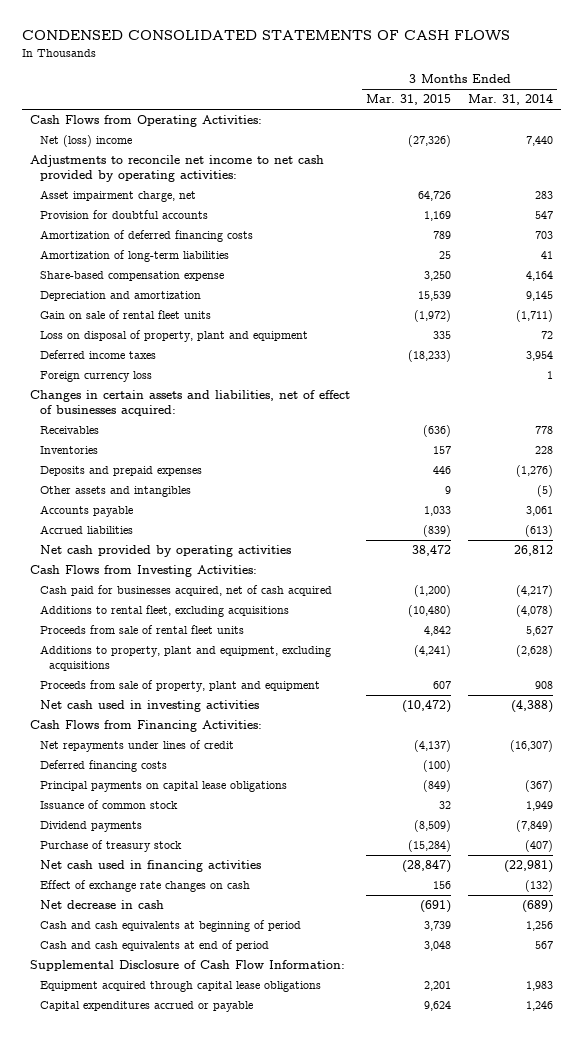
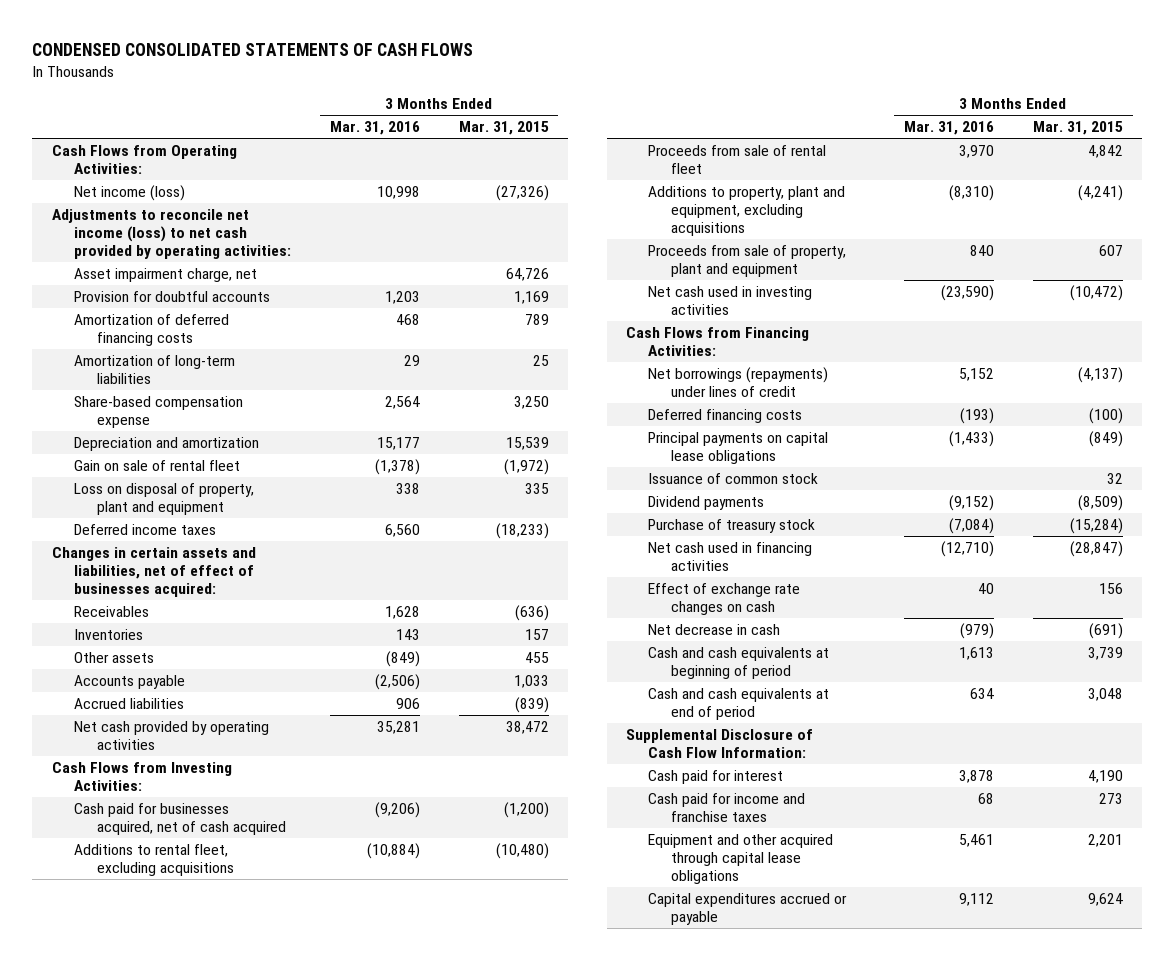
[467,94,553,106] Mar. 31, 2014 -> none
none -> [330,121,421,136] Mar. 31, 2016
[39,135,132,148] Net (loss) income -> [74,184,186,201] Net income (loss)
[29,155,324,183] Adjustments to reconcile net income to net cash provided by operating activities: -> [51,208,292,260] Adjustments to reconcile net income (loss) to net cash provided by operating activities:
[39,310,211,320] Gain on sale of rental fleet units -> [74,459,241,471] Gain on sale of rental fleet
[39,371,152,383] Foreign currency loss -> none
[39,466,202,477] Deposits and prepaid expenses -> none
[39,486,191,498] Other assets and intangibles -> [74,651,155,663] Other assets
[445,486,452,495] 9 -> [524,651,549,663] 455
[39,625,244,635] Proceeds from sale of rental fleet units -> [648,144,827,175] Proceeds from sale of rental fleet
[39,740,234,753] Net repayments under lines of credit -> [648,366,829,398] Net borrowings (repayments) under lines of credit
none -> [648,769,784,784] Cash paid for interest
none -> [648,792,806,823] Cash paid for income and franchise taxes
[39,981,321,993] Equipment acquired through capital lease obligations -> [648,833,834,885] Equipment and other acquired through capital lease obligations

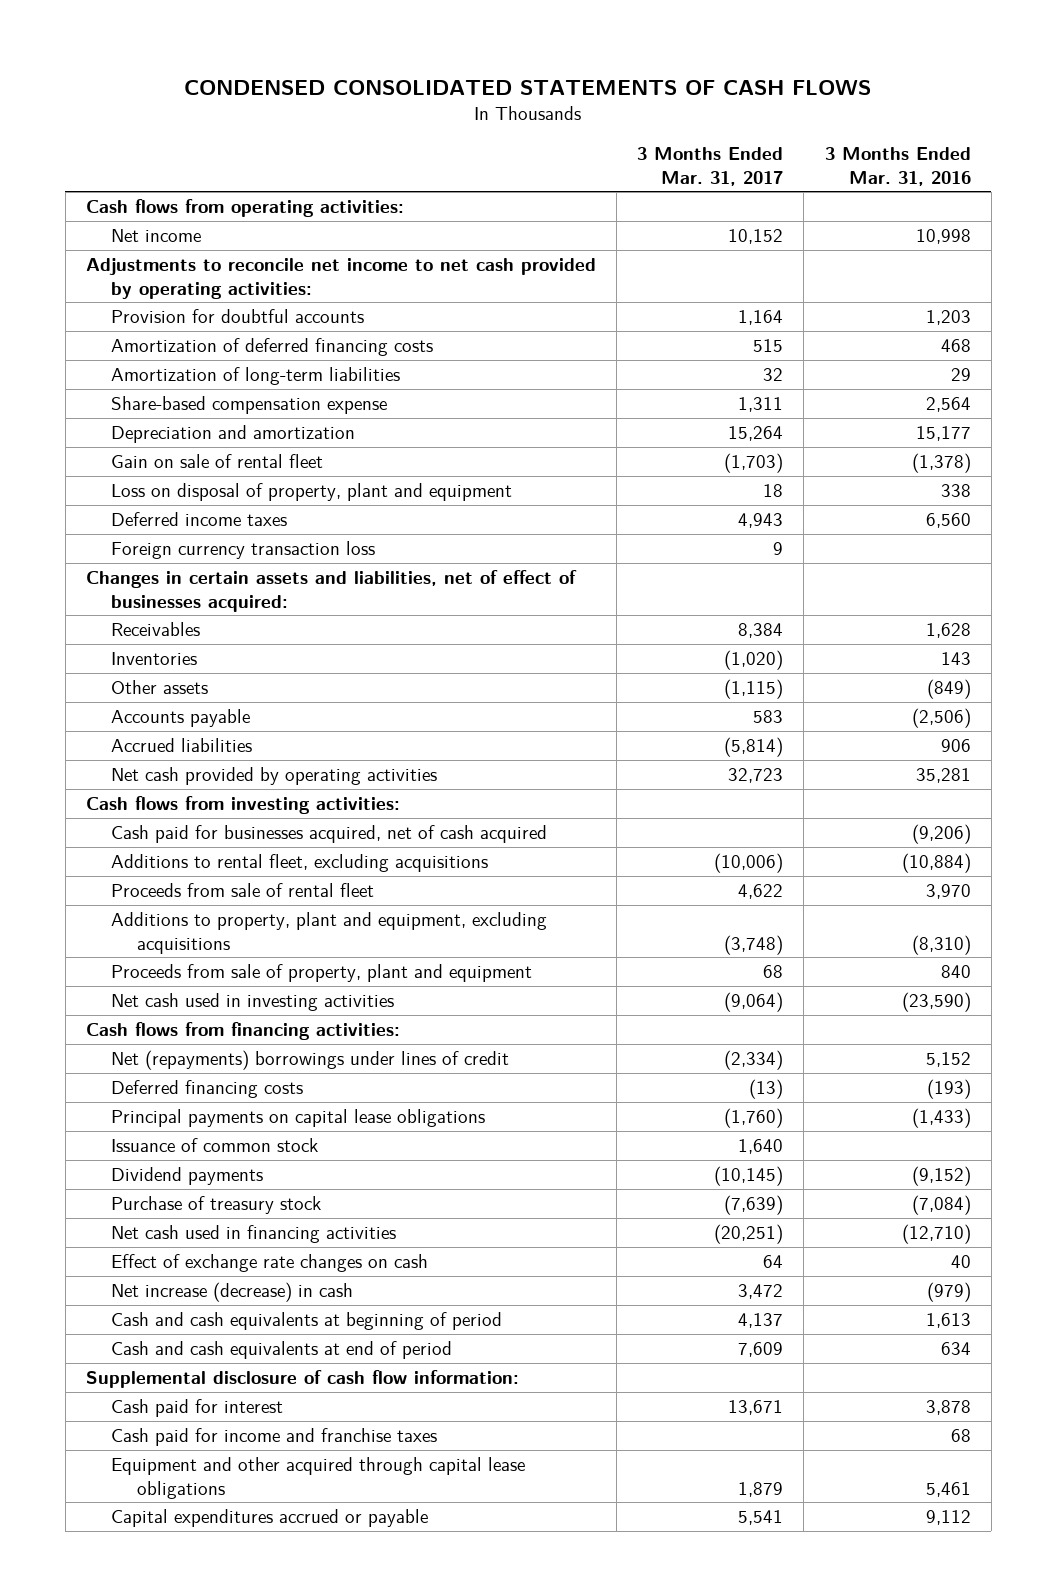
[458,121,549,136] Mar. 31, 2015 -> none
none -> [637,146,784,186] 3 Months Ended Mar. 31, 2017
[74,267,258,282] Asset impairment charge, net -> none
[51,144,237,175] Cash Flows from Operating Activities: -> [85,198,404,217] Cash flows from operating activities:
[74,184,186,201] Net income (loss) -> [111,228,202,242] Net income
[51,208,292,260] Adjustments to reconcile net income (loss) to net cash provided by operating activities: -> [85,257,596,299] Adjustments to reconcile net income to net cash provided by operating activities:
none -> [111,540,376,559] Foreign currency transaction loss
[51,761,232,792] Cash Flows from Investing Activities: -> [85,795,400,814] Cash flows from investing activities:
[625,326,809,357] Cash Flows from Financing Activities: -> [85,1021,400,1040] Cash flows from financing activities:
[648,366,829,398] Net borrowings (repayments) under lines of credit -> [111,1049,510,1070] Net (repayments) borrowings under lines of credit
[648,623,781,635] Net decrease in cash -> [111,1281,354,1302] Net increase (decrease) in cash
[625,728,813,759] Supplemental Disclosure of Cash Flow Information: -> [85,1369,519,1388] Supplemental disclosure of cash flow information:

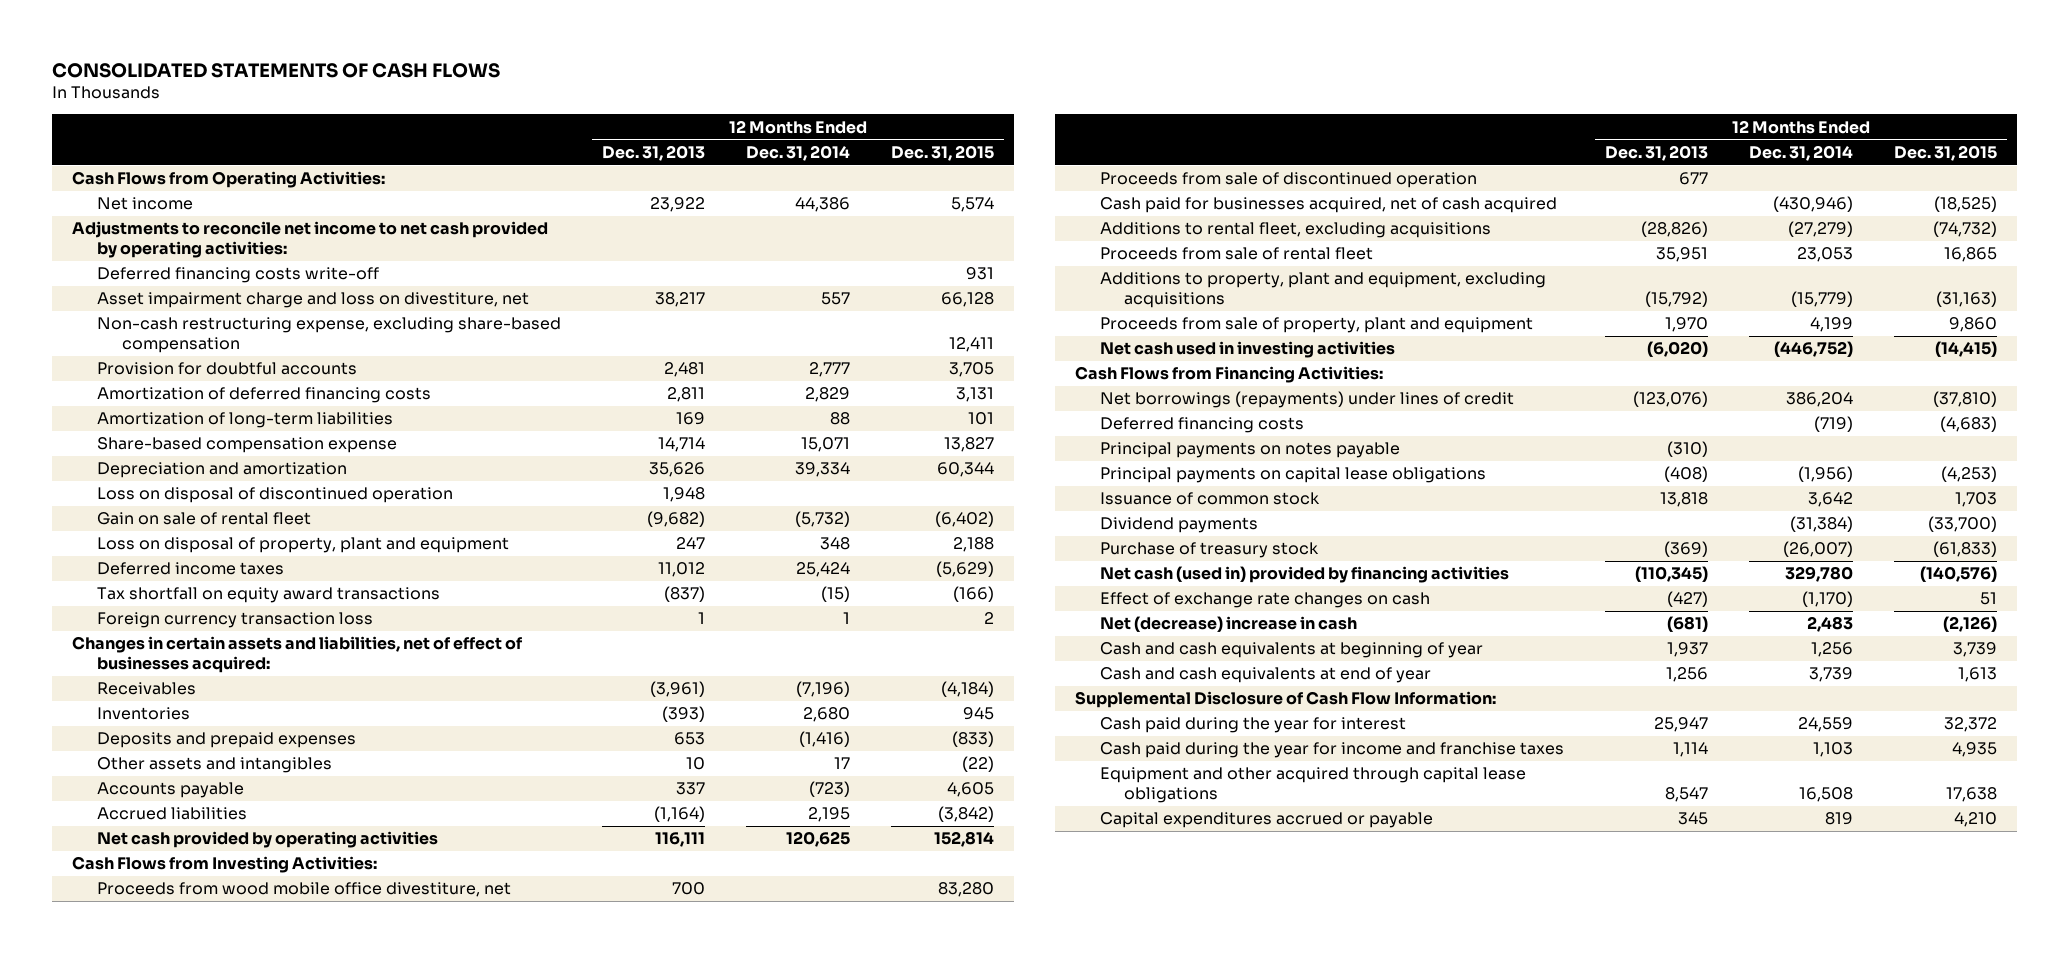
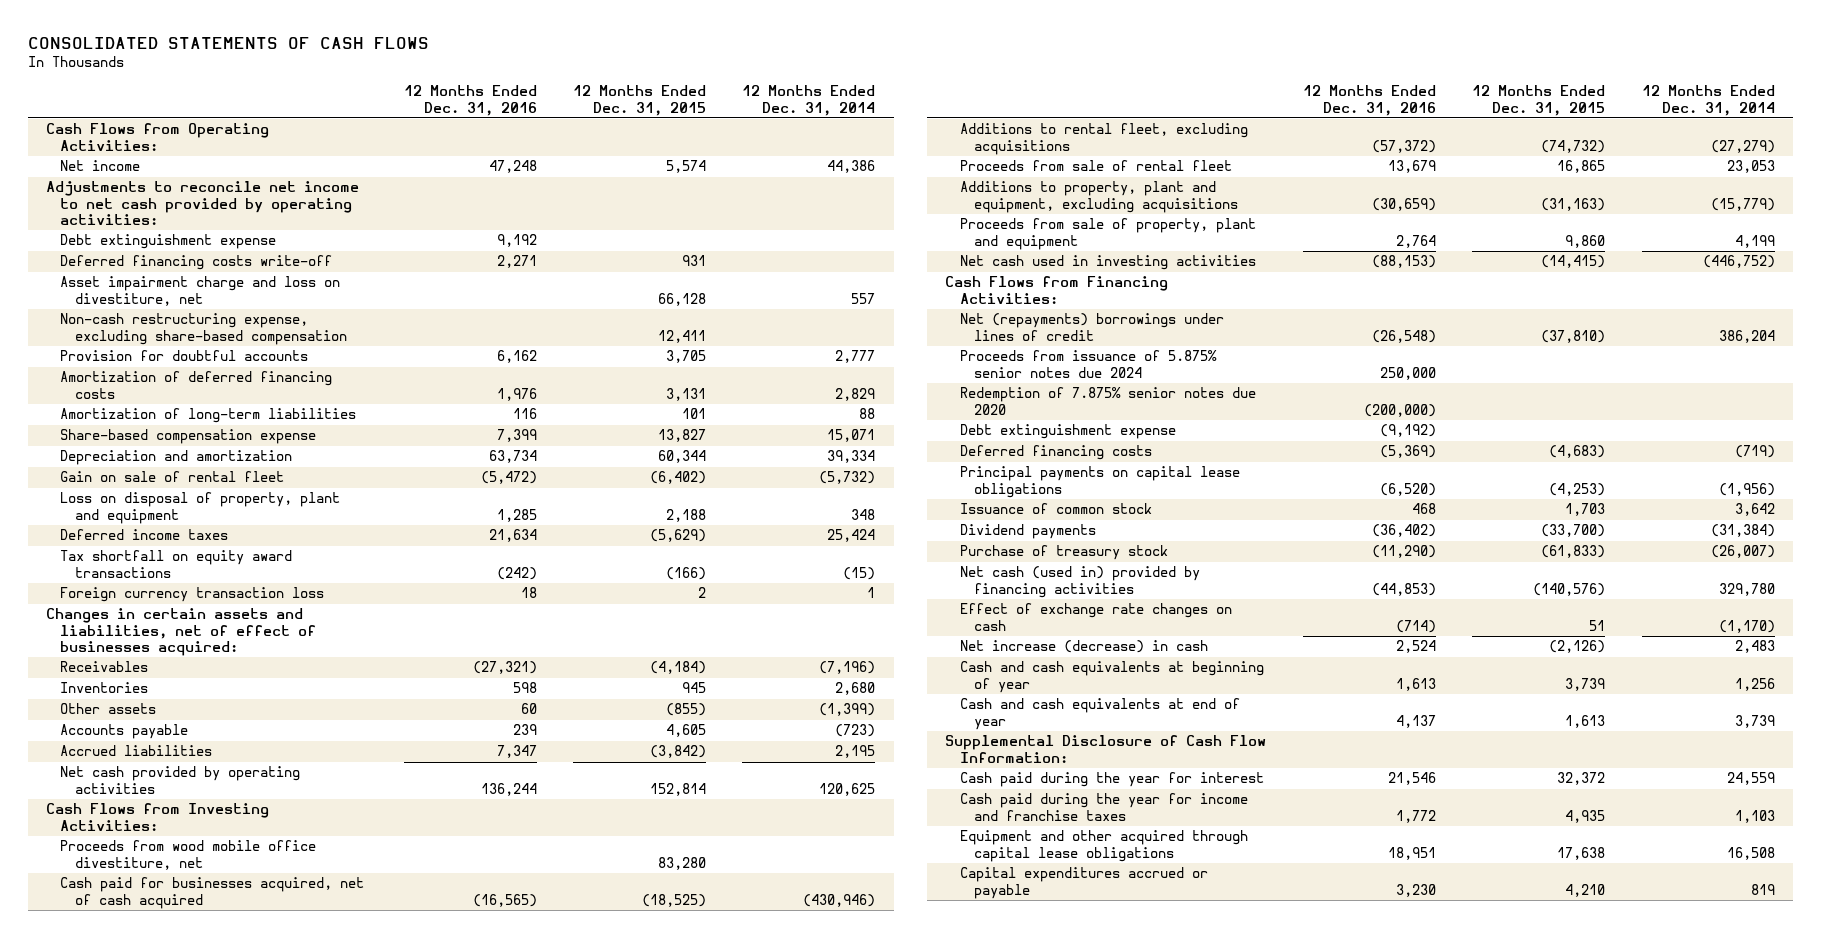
[601,144,705,161] Dec. 31, 2013 -> none
none -> [403,85,537,116] 12 Months Ended Dec. 31, 2016
none -> [60,234,277,250] Debt extinguishment expense
[96,487,453,504] Loss on disposal of discontinued operation -> none
[96,732,356,749] Deposits and prepaid expenses -> none
[96,757,332,774] Other assets and intangibles -> [60,703,157,715] Other assets
[833,757,850,770] 17 -> [819,703,876,717] (1,399)
[961,756,994,773] (22) -> [666,703,707,717] (855)
[1099,172,1477,189] Proceeds from sale of discontinued operation -> none
[1099,391,1514,409] Net borrowings (repayments) under lines of credit -> [959,313,1224,341] Net (repayments) borrowings under lines of credit
none -> [959,350,1217,378] Proceeds from issuance of 5.875% senior notes due 2024
none -> [959,387,1256,415] Redemption of 7.875% senior notes due 2020
none -> [959,424,1176,440] Debt extinguishment expense
[1099,442,1400,459] Principal payments on notes payable -> none
[1099,616,1357,633] Net (decrease) increase in cash -> [959,640,1208,654] Net increase (decrease) in cash

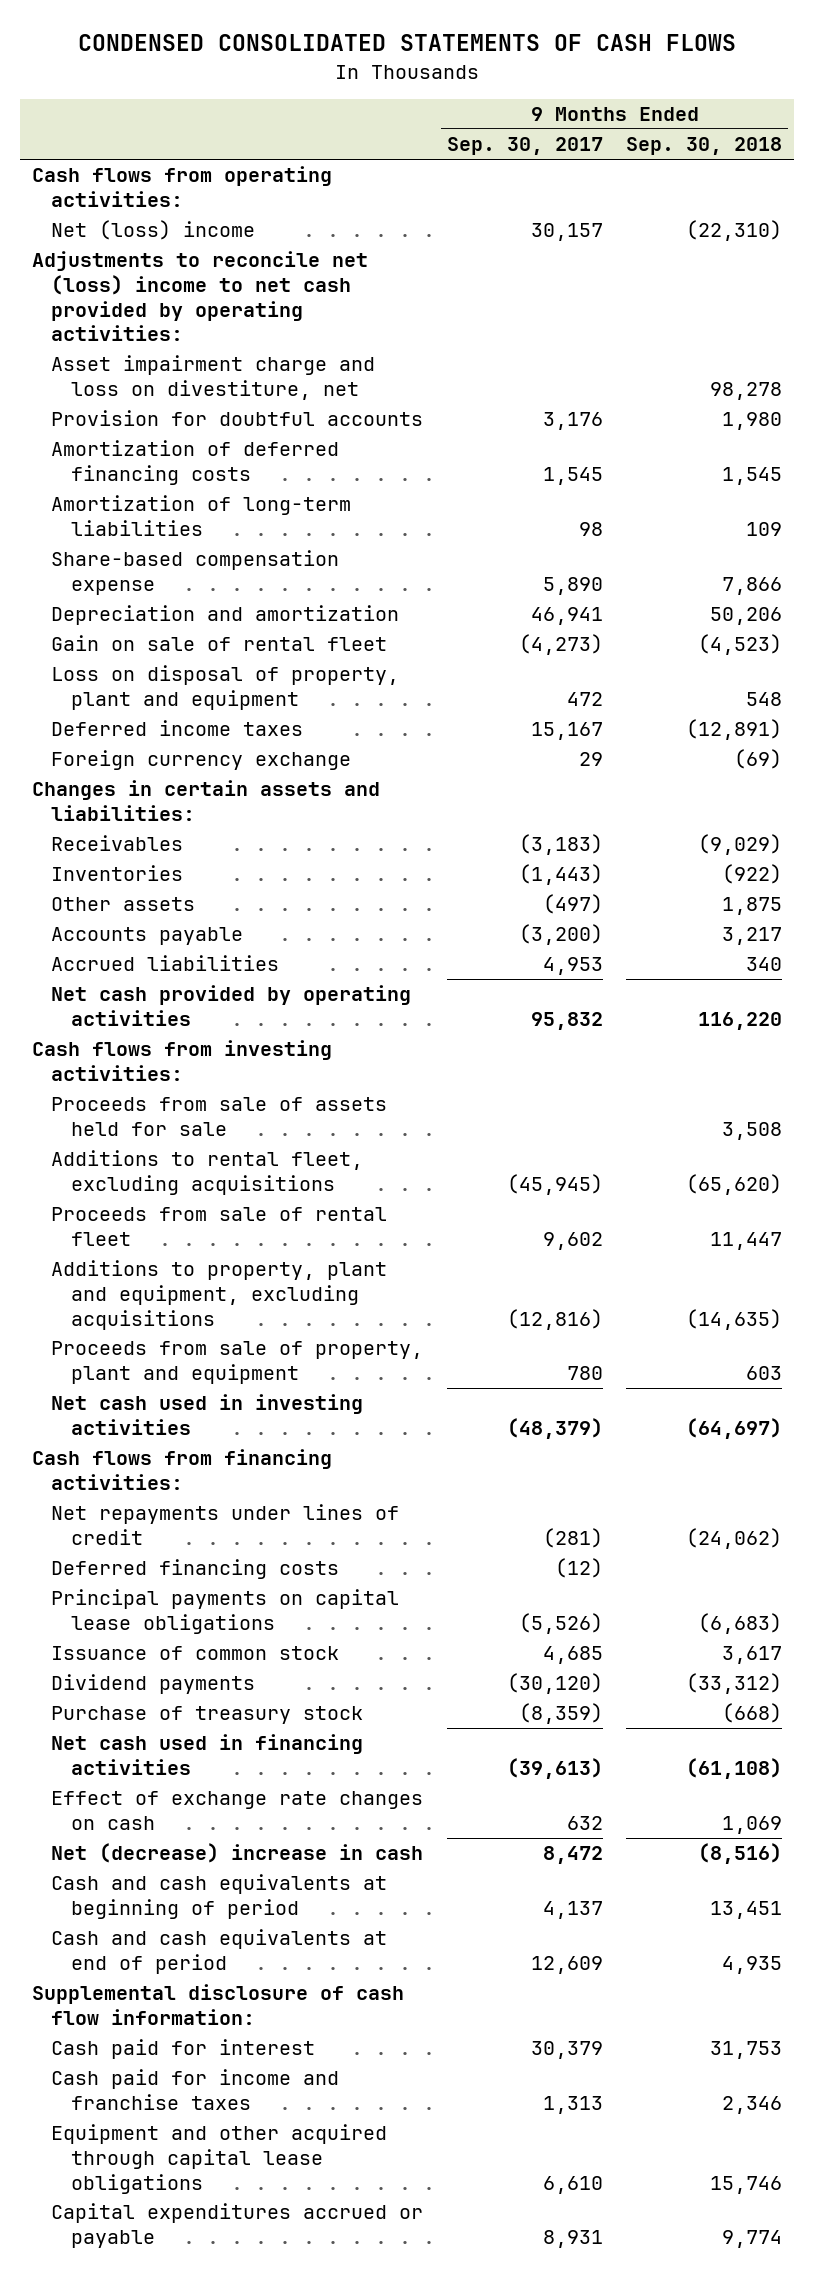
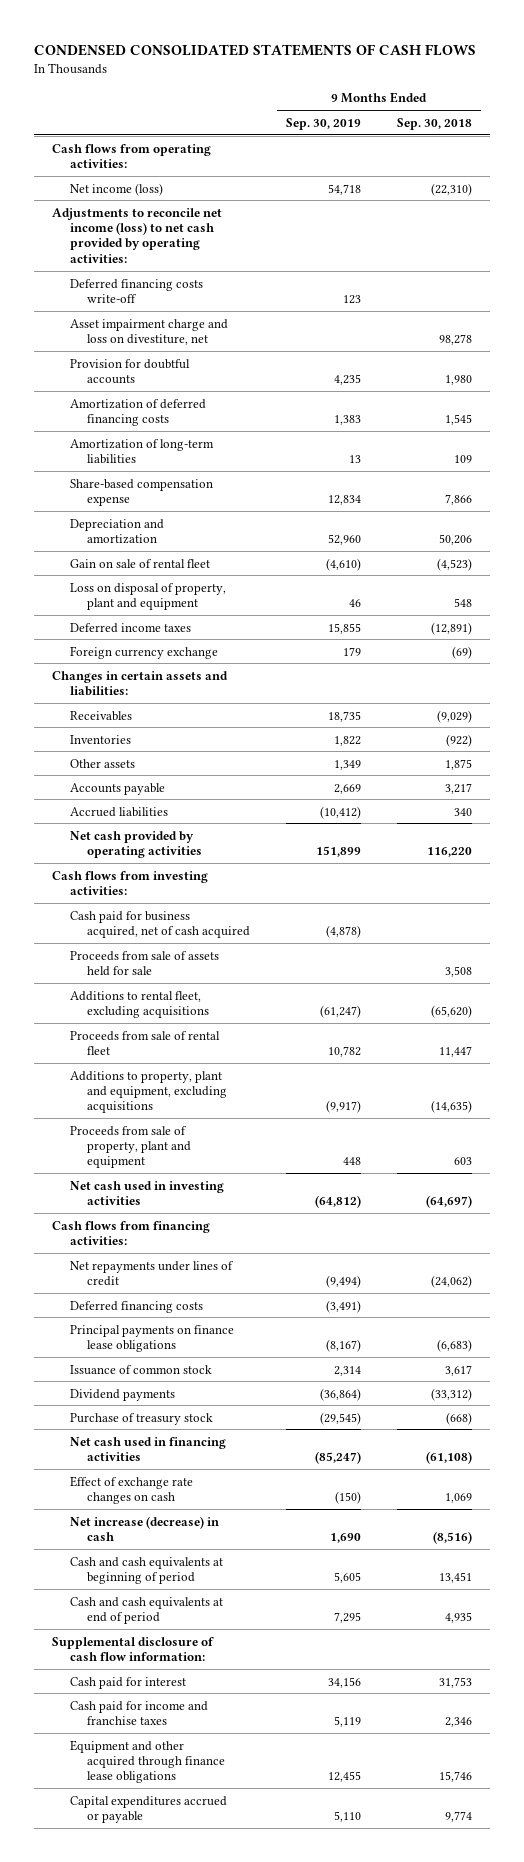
[446,137,603,156] Sep. 30, 2017 -> none
none -> [285,117,361,130] Sep. 30, 2019
[51,220,256,241] Net (loss) income -> [69,182,163,196] Net income (loss)
[31,251,368,342] Adjustments to reconcile net (loss) income to net cash provided by operating activities: -> [52,207,223,263] Adjustments to reconcile net income (loss) to net cash provided by operating activities:
none -> [69,278,203,303] Deferred financing costs write-off
none -> [69,910,251,938] Cash paid for business acquired, net of cash acquired
[51,1589,400,1634] Principal payments on capital lease obligations -> [69,1324,234,1352] Principal payments on finance lease obligations
[51,1843,424,1864] Net (decrease) increase in cash -> [69,1515,219,1541] Net increase (decrease) in cash
[51,2124,388,2194] Equipment and other acquired through capital lease obligations -> [69,1739,226,1784] Equipment and other acquired through finance lease obligations

